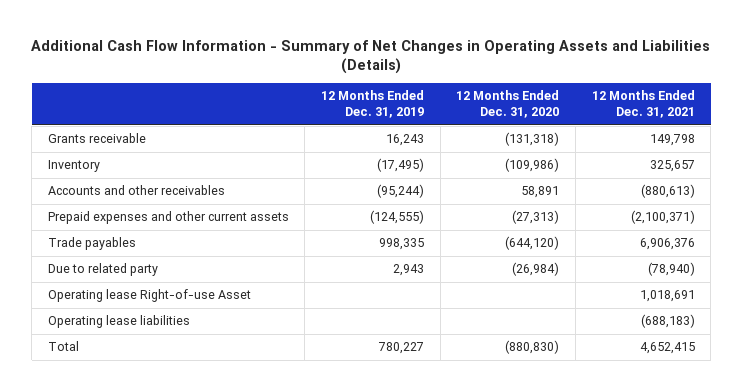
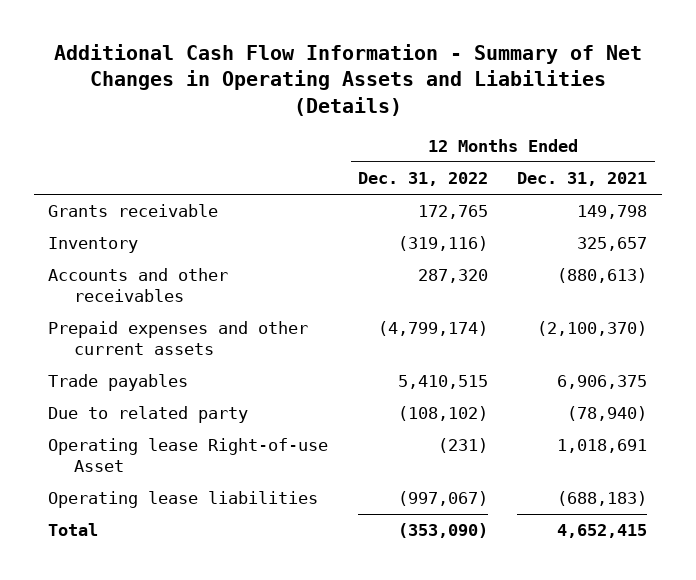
[321,90,425,119] 12 Months Ended Dec. 31, 2019 -> none
[456,90,560,119] 12 Months Ended Dec. 31, 2020 -> none
none -> [357,172,488,187] Dec. 31, 2022
[630,210,695,225] (2,100,371) -> [537,321,648,337] (2,100,370)
[639,238,695,251] 6,906,376 -> [557,375,648,390] 6,906,375

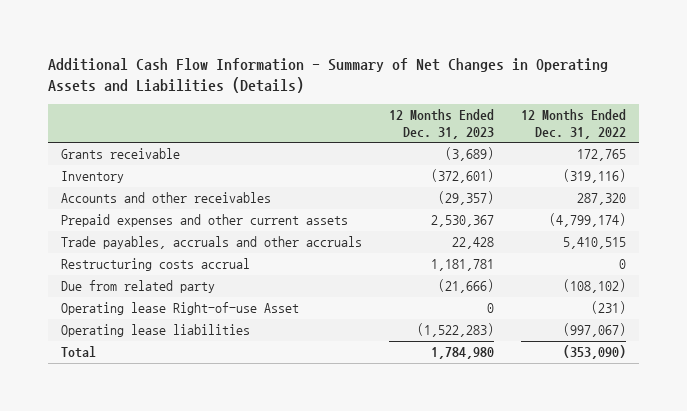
[517,172,648,187] Dec. 31, 2021 -> none
none -> [388,108,494,140] 12 Months Ended Dec. 31, 2023
[48,374,189,392] Trade payables -> [60,236,362,250] Trade payables, accruals and other accruals
none -> [60,258,250,272] Restructuring costs accrual
[48,406,249,424] Due to related party -> [60,280,215,294] Due from related party

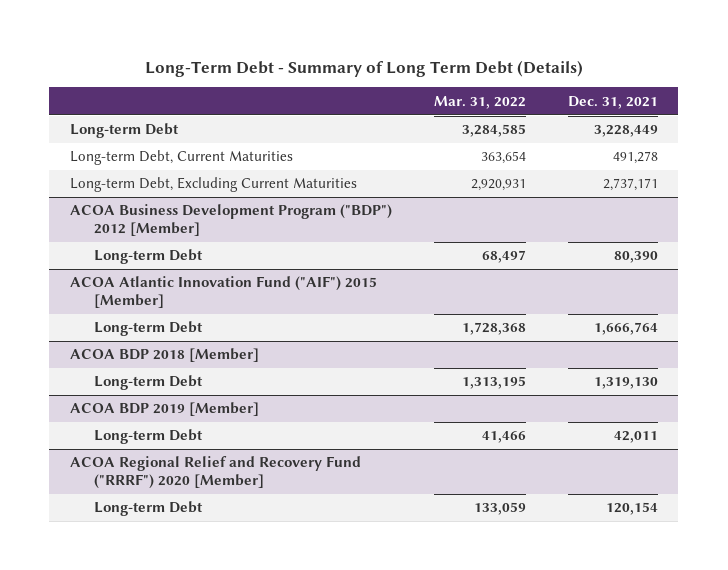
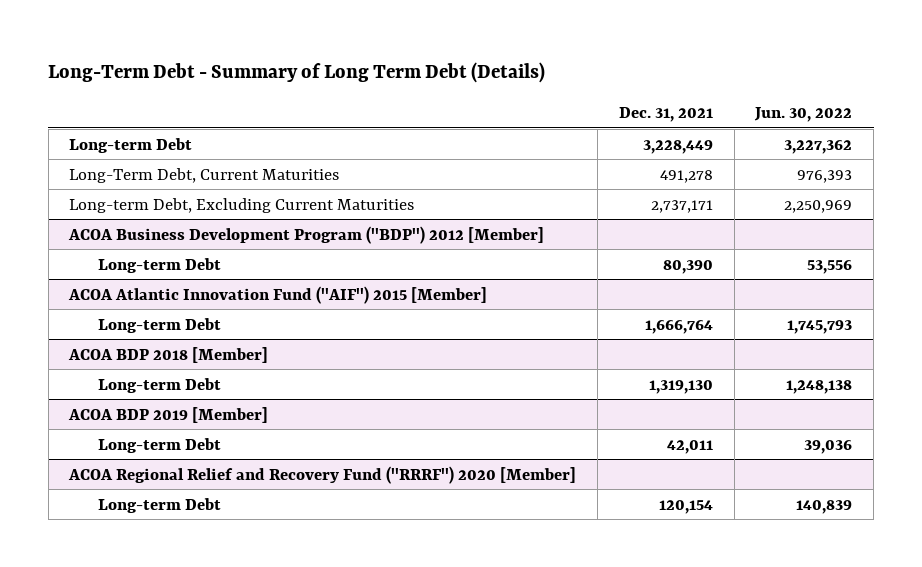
[433,95,526,109] Mar. 31, 2022 -> none
none -> [754,106,853,122] Jun. 30, 2022
[70,150,294,166] Long-term Debt, Current Maturities -> [69,167,340,183] Long-Term Debt, Current Maturities

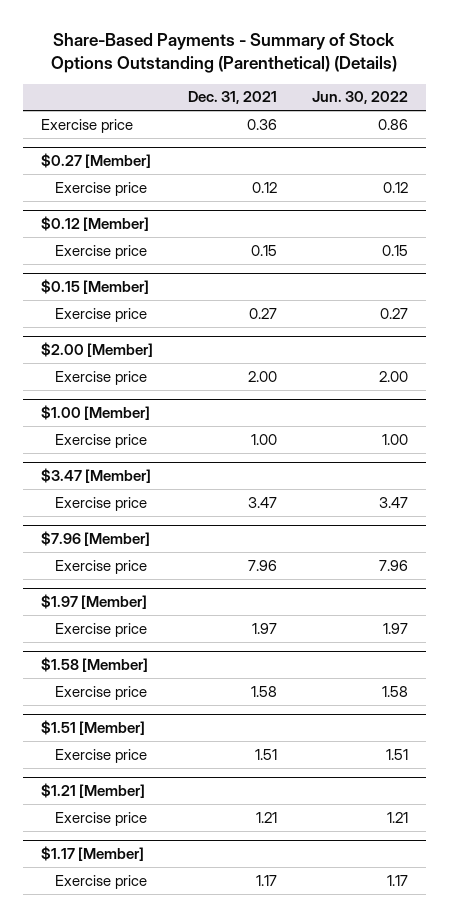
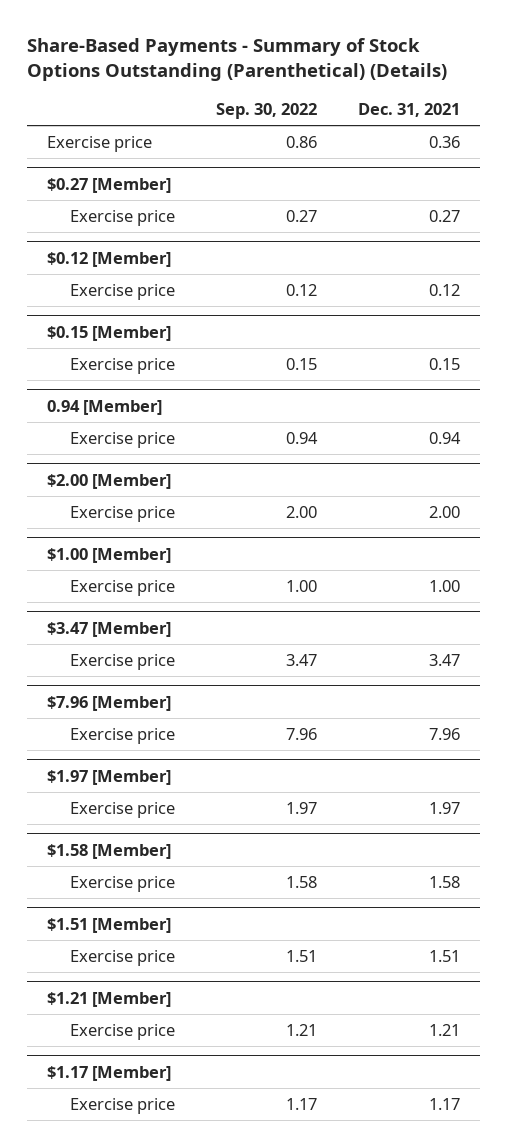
[312,91,409,105] Jun. 30, 2022 -> none
none -> [216,103,318,120] Sep. 30, 2022
[251,181,277,193] 0.12 -> [428,209,460,222] 0.27
[250,244,277,256] 0.15 -> [428,283,460,296] 0.12
[248,307,277,319] 0.27 -> [428,357,460,370] 0.15
none -> [46,399,162,415] 0.94 [Member]
none -> [70,431,176,448] Exercise price

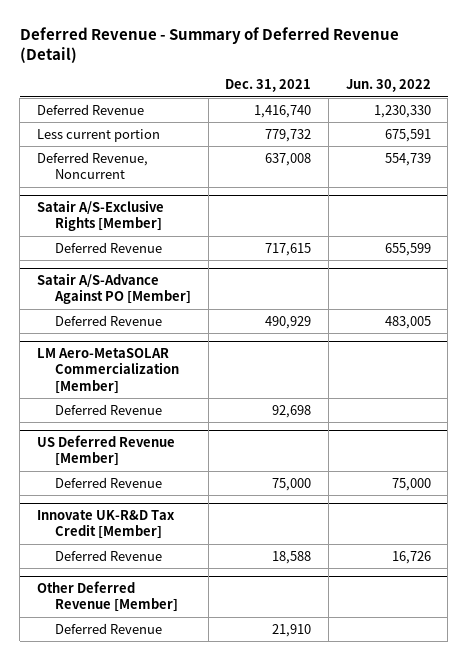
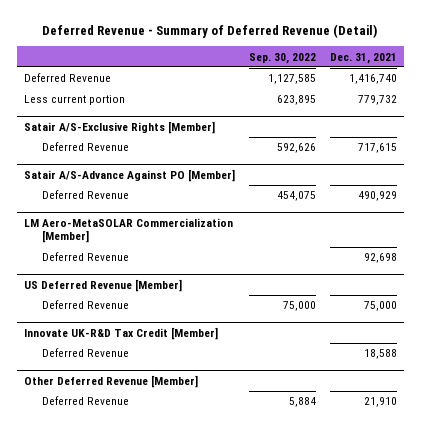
[345,79,431,93] Jun. 30, 2022 -> none
none -> [248,52,316,64] Sep. 30, 2022
[36,151,148,180] Deferred Revenue, Noncurrent -> none

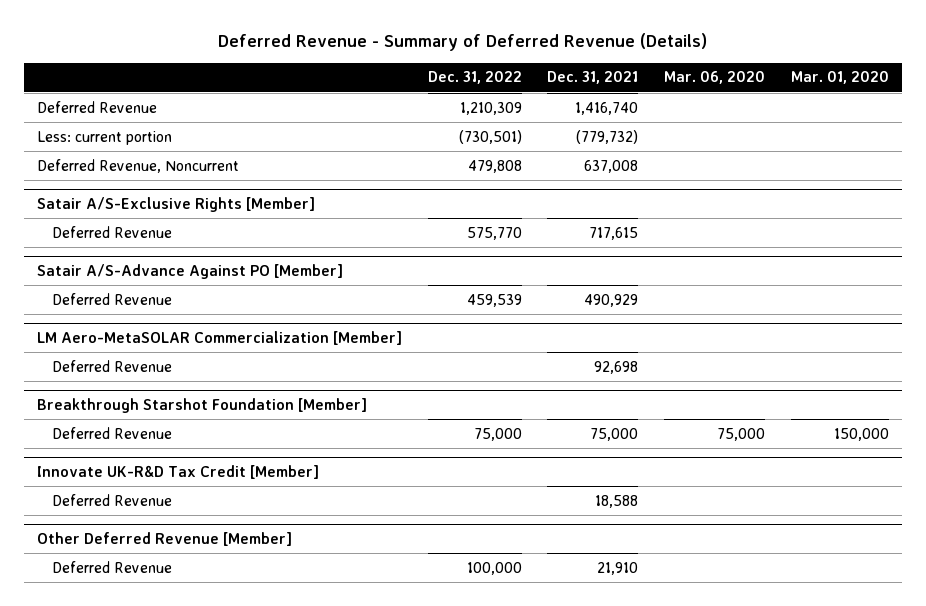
[42,23,378,38] Deferred Revenue - Summary of Deferred Revenue (Detail) -> [217,33,707,52] Deferred Revenue - Summary of Deferred Revenue (Details)
[248,52,316,64] Sep. 30, 2022 -> none
none -> [427,71,522,85] Dec. 31, 2022
none -> [664,71,766,85] Mar. 06, 2020
none -> [791,71,890,85] Mar. 01, 2020
[23,95,125,106] Less current portion -> [36,130,172,145] Less: current portion
[357,95,397,106] 779,732 -> [576,129,639,144] (779,732)
none -> [36,158,239,173] Deferred Revenue, Noncurrent
[23,279,182,293] US Deferred Revenue [Member] -> none
none -> [36,397,367,413] Breakthrough Starshot Foundation [Member]

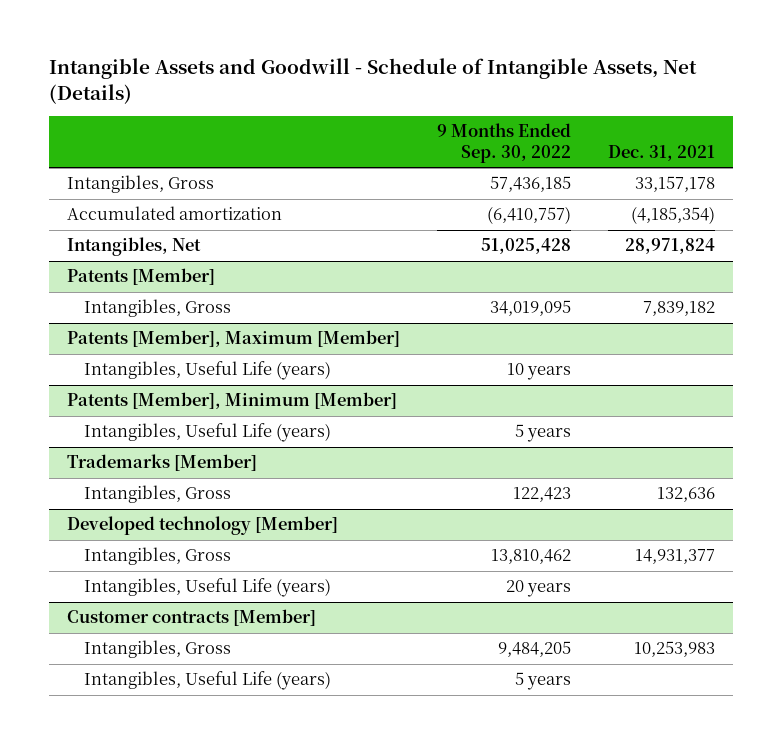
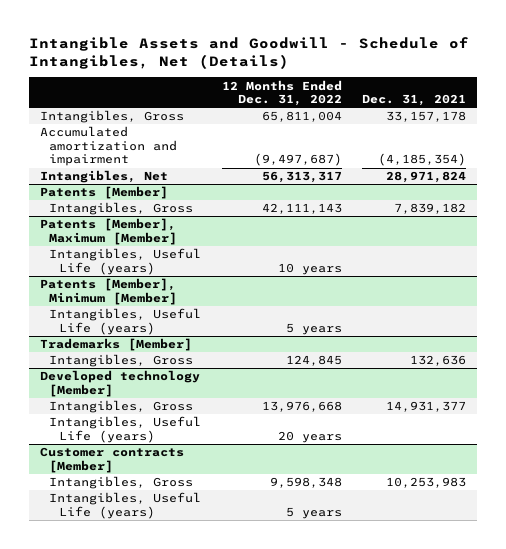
[48,58,697,104] Intangible Assets and Goodwill - Schedule of Intangible Assets, Net (Details) -> [29,36,470,69] Intangible Assets and Goodwill - Schedule of Intangibles, Net (Details)
[437,123,572,163] 9 Months Ended Sep. 30, 2022 -> none
none -> [221,79,342,107] 12 Months Ended Dec. 31, 2022
[67,206,283,221] Accumulated amortization -> [39,126,178,167] Accumulated amortization and impairment

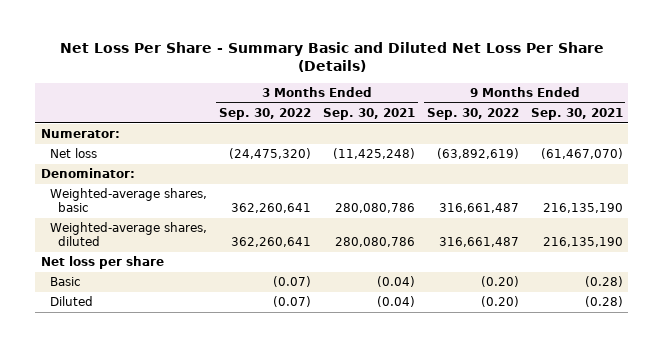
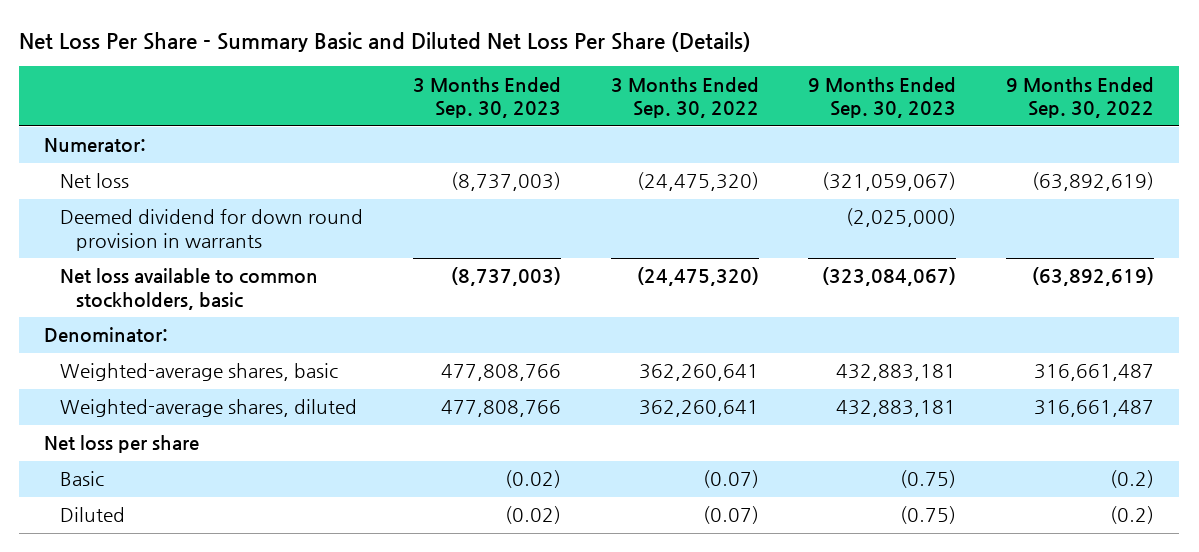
[322,108,415,121] Sep. 30, 2021 -> none
[530,108,623,121] Sep. 30, 2021 -> none
none -> [412,76,561,119] 3 Months Ended Sep. 30, 2023
none -> [808,76,957,119] 9 Months Ended Sep. 30, 2023
none -> [60,209,364,251] Deemed dividend for down round provision in warrants
none -> [60,268,319,310] Net loss available to common stockholders, basic
[480,276,519,288] (0.20) -> [1110,470,1155,489] (0.2)
[480,296,519,308] (0.20) -> [1110,506,1155,525] (0.2)

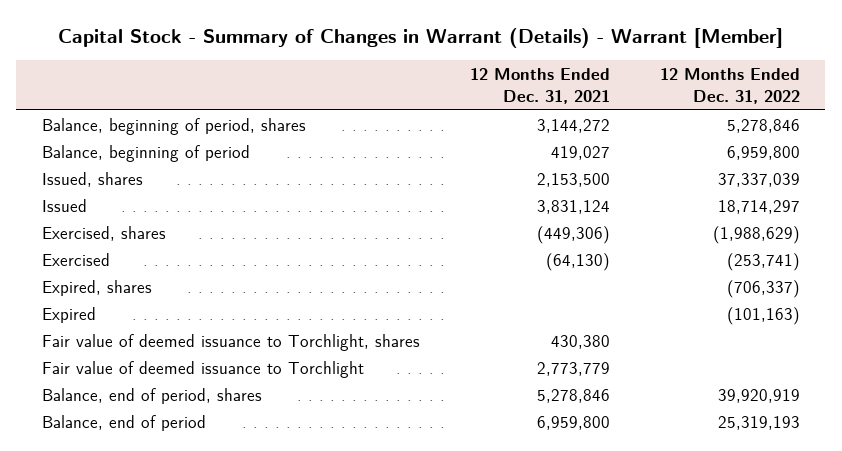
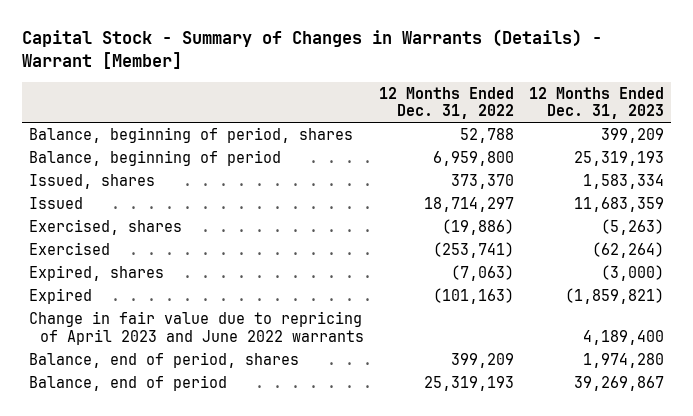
[57,28,783,49] Capital Stock - Summary of Changes in Warrant (Details) - Warrant [Member] -> [21,29,602,70] Capital Stock - Summary of Changes in Warrants (Details) - Warrant [Member]
[469,68,610,104] 12 Months Ended Dec. 31, 2021 -> none
none -> [528,86,664,120] 12 Months Ended Dec. 31, 2023
[727,118,801,133] 5,278,846 -> [459,127,514,143] 52,788
[718,172,801,187] 37,337,039 -> [450,173,514,189] 373,370
[713,225,801,244] (1,988,629) -> [441,218,514,235] (19,886)
[727,279,801,298] (706,337) -> [450,264,514,281] (7,063)
[41,333,420,351] Fair value of deemed issuance to Torchlight, shares -> none
[41,360,364,378] Fair value of deemed issuance to Torchlight -> none
none -> [29,310,365,345] Change in fair value due to repricing of April 2023 and June 2022 warrants
[718,388,801,403] 39,920,919 -> [450,352,514,368] 399,209

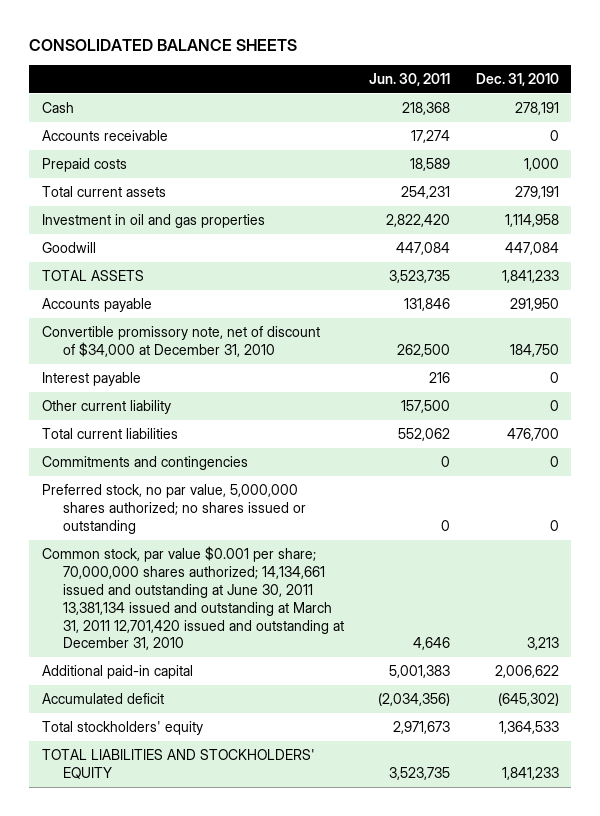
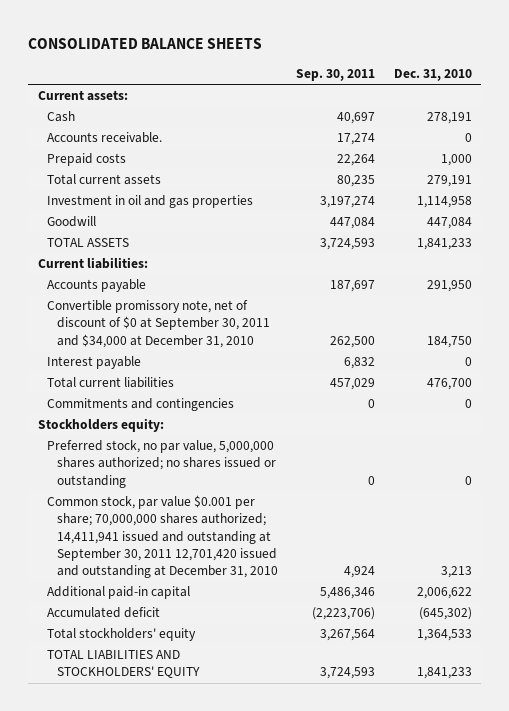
[369,73,451,87] Jun. 30, 2011 -> none
none -> [296,69,376,82] Sep. 30, 2011
none -> [37,90,128,102] Current assets:
[41,130,168,142] Accounts receivable -> [47,132,163,144] Accounts receivable.
none -> [37,257,148,270] Current liabilities:
[41,326,320,357] Convertible promissory note, net of discount of $34,000 at December 31, 2010 -> [47,300,270,348] Convertible promissory note, net of discount of $0 at September 30, 2011 and $34,000 at December 31, 2010
[41,400,171,415] Other current liability -> none
none -> [37,418,164,433] Stockholders equity:
[41,546,344,651] Common stock, par value $0.001 per share; 70,000,000 shares authorized; 14,134,661 issued and outstanding at June 30, 2011 13,381,134 issued and outstanding at March 31, 2011 12,701,420 issued and outstanding at December 31, 2010 -> [47,495,278,579] Common stock, par value $0.001 per share; 70,000,000 shares authorized; 14,411,941 issued and outstanding at September 30, 2011 12,701,420 issued and outstanding at December 31, 2010

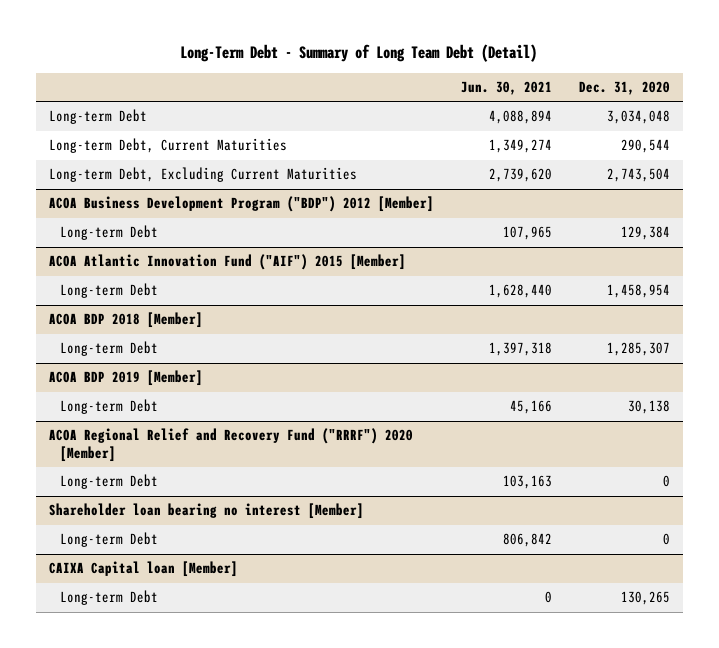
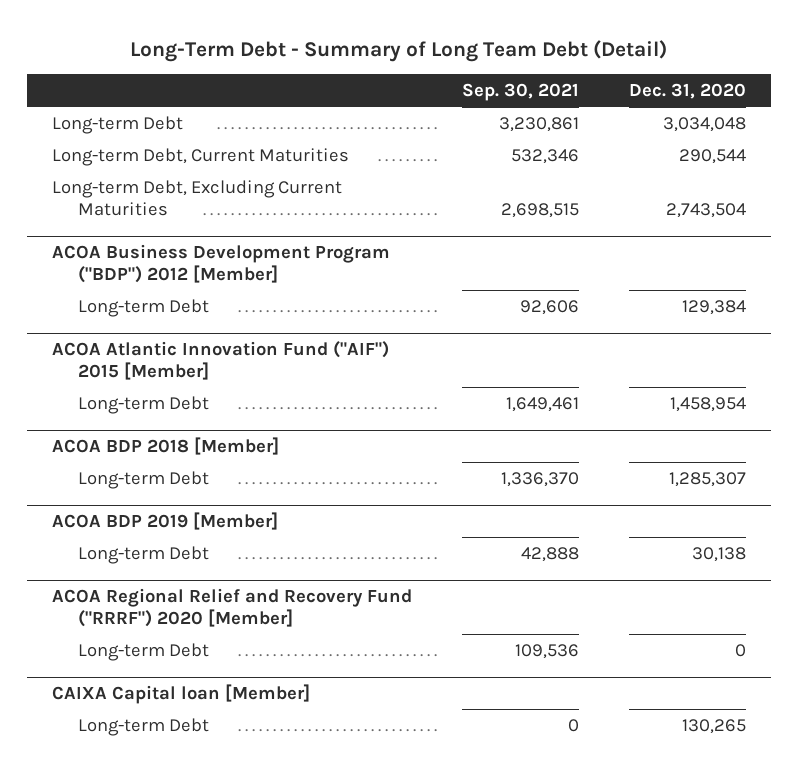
[460,80,552,95] Jun. 30, 2021 -> none
none -> [462,82,580,101] Sep. 30, 2021
[49,503,365,520] Shareholder loan bearing no interest [Member] -> none
[59,532,158,548] Long-term Debt -> none

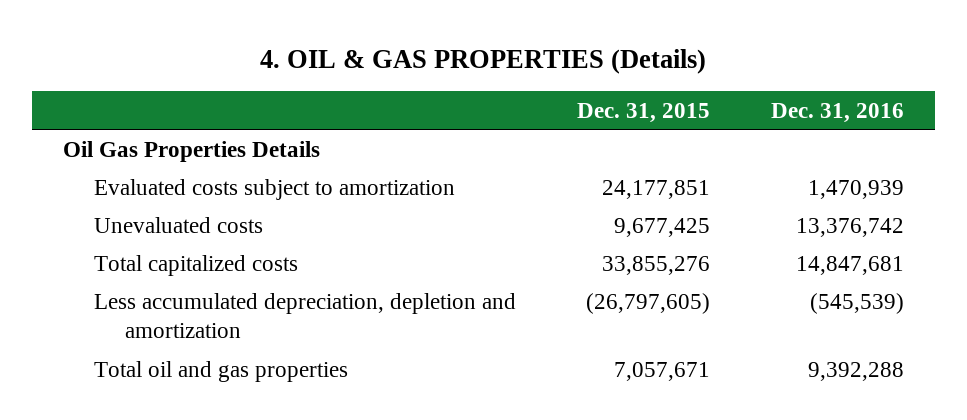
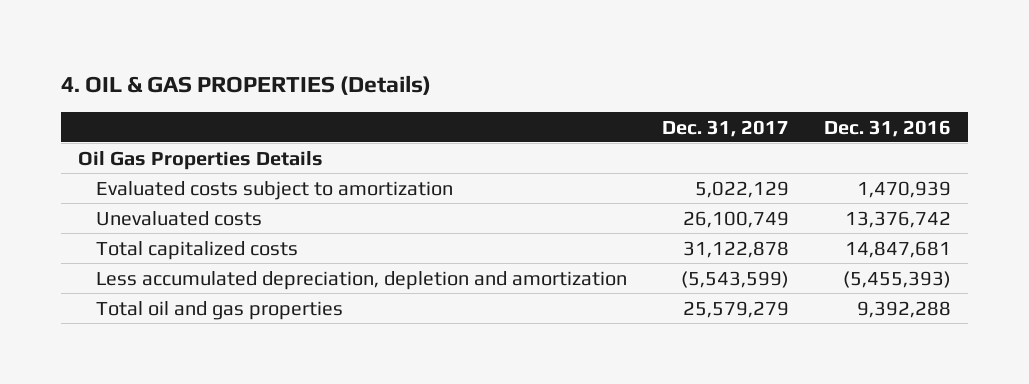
[577,102,711,123] Dec. 31, 2015 -> none
none -> [661,119,789,137] Dec. 31, 2017
[810,292,905,314] (545,539) -> [842,270,951,288] (5,455,393)

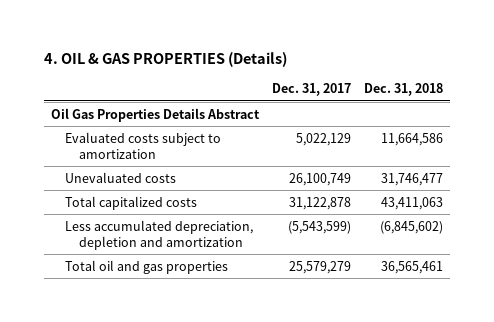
[823,119,951,137] Dec. 31, 2016 -> none
none -> [364,83,444,97] Dec. 31, 2018
[77,150,323,170] Oil Gas Properties Details -> [50,107,260,122] Oil Gas Properties Details Abstract

